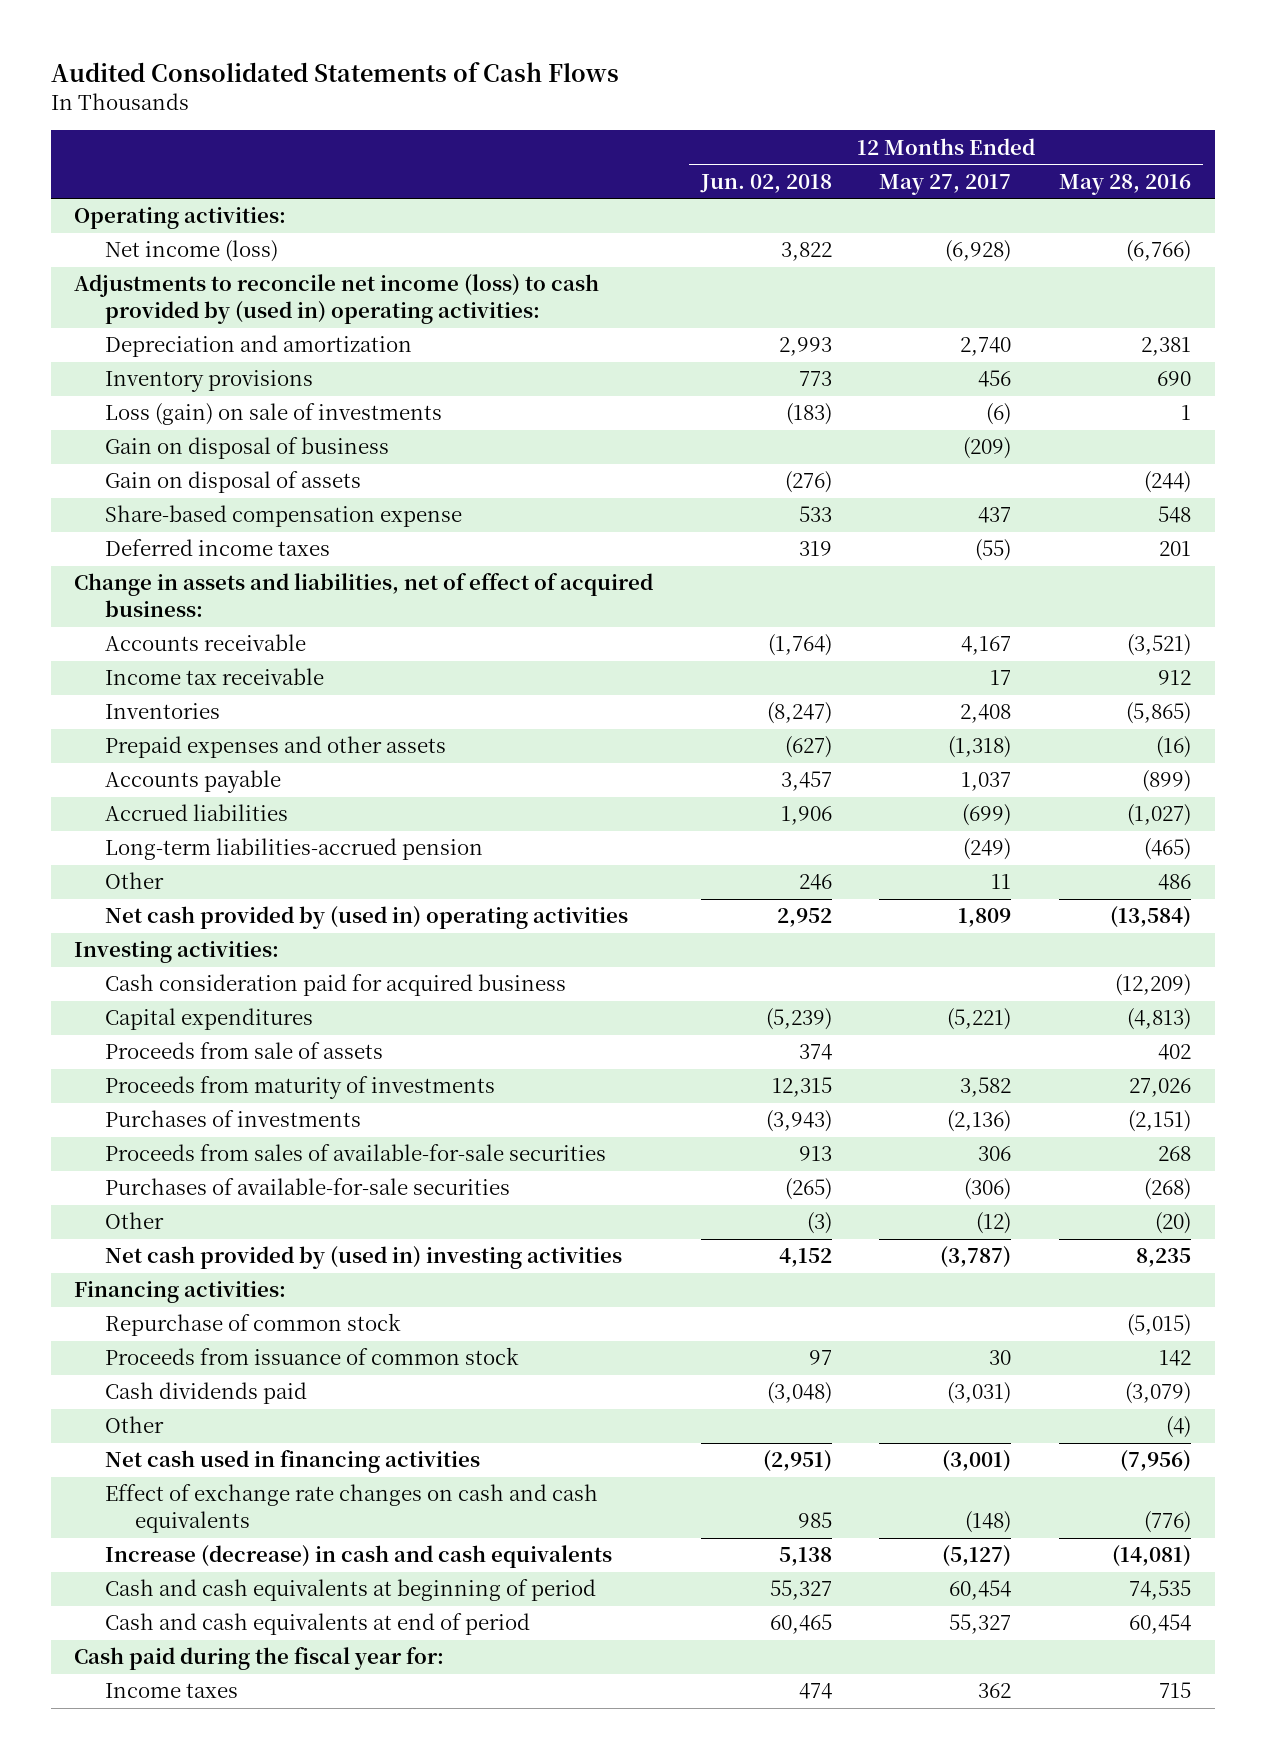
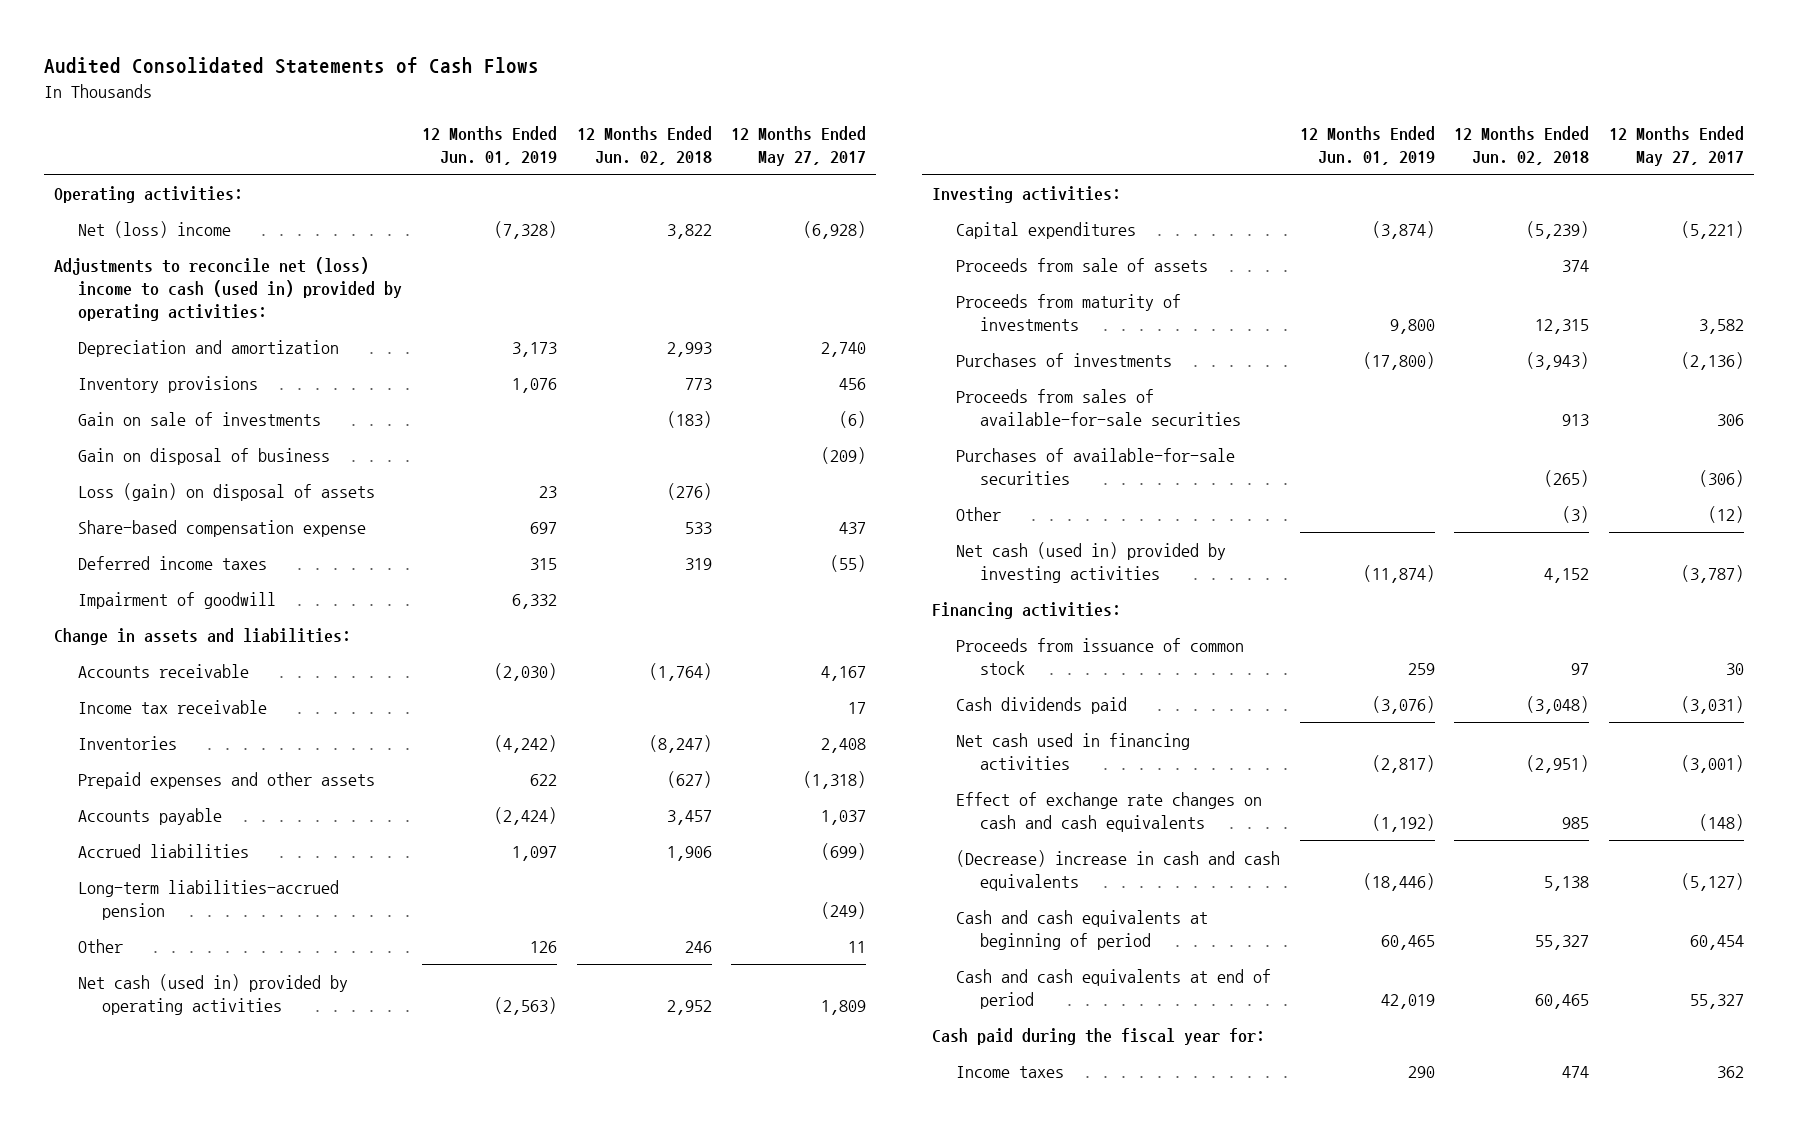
[1059,173,1192,195] May 28, 2016 -> none
none -> [421,126,557,165] 12 Months Ended Jun. 01, 2019
[104,240,278,263] Net income (loss) -> [78,220,232,238] Net (loss) income
[74,274,600,325] Adjustments to reconcile net income (loss) to cash provided by (used in) operating activities: -> [53,256,403,321] Adjustments to reconcile net (loss) income to cash (used in) provided by operating activities:
[104,403,442,426] Loss (gain) on sale of investments -> [78,411,322,426] Gain on sale of investments
[104,471,361,494] Gain on disposal of assets -> [78,482,376,501] Loss (gain) on disposal of assets
none -> [78,591,277,609] Impairment of goodwill
[74,573,654,618] Change in assets and liabilities, net of effect of acquired business: -> [53,627,351,645] Change in assets and liabilities:
[104,906,628,930] Net cash provided by (used in) operating activities -> [78,973,349,1015] Net cash (used in) provided by operating activities
[104,974,566,997] Cash consideration paid for acquired business -> none
[104,1246,622,1270] Net cash provided by (used in) investing activities -> [955,541,1226,583] Net cash (used in) provided by investing activities
[104,1313,401,1337] Repurchase of common stock -> none
[104,1416,164,1434] Other -> none
[104,1545,612,1569] Increase (decrease) in cash and cash equivalents -> [955,849,1280,891] (Decrease) increase in cash and cash equivalents

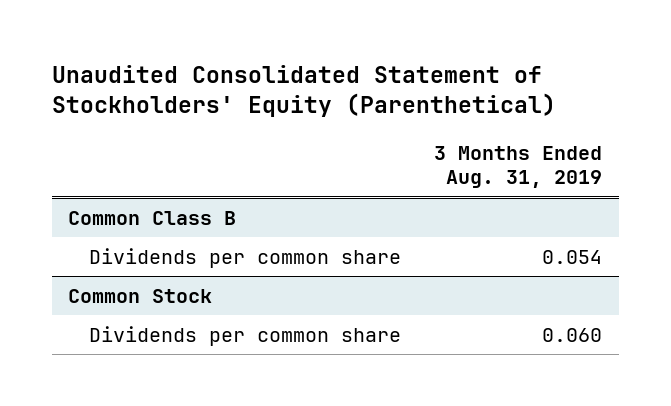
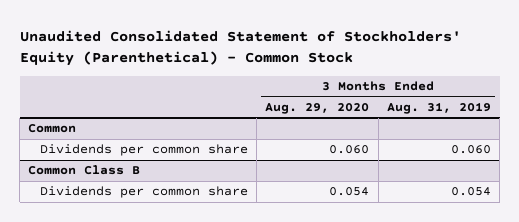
[51,64,556,118] Unaudited Consolidated Statement of Stockholders' Equity (Parenthetical) -> [19,29,461,66] Unaudited Consolidated Statement of Stockholders' Equity (Parenthetical) - Common Stock
none -> [265,103,370,115] Aug. 29, 2020
none -> [28,124,77,134] Common
none -> [39,144,248,157] Dividends per common share
[68,288,213,303] Common Stock -> none
[89,325,402,346] Dividends per common share -> none

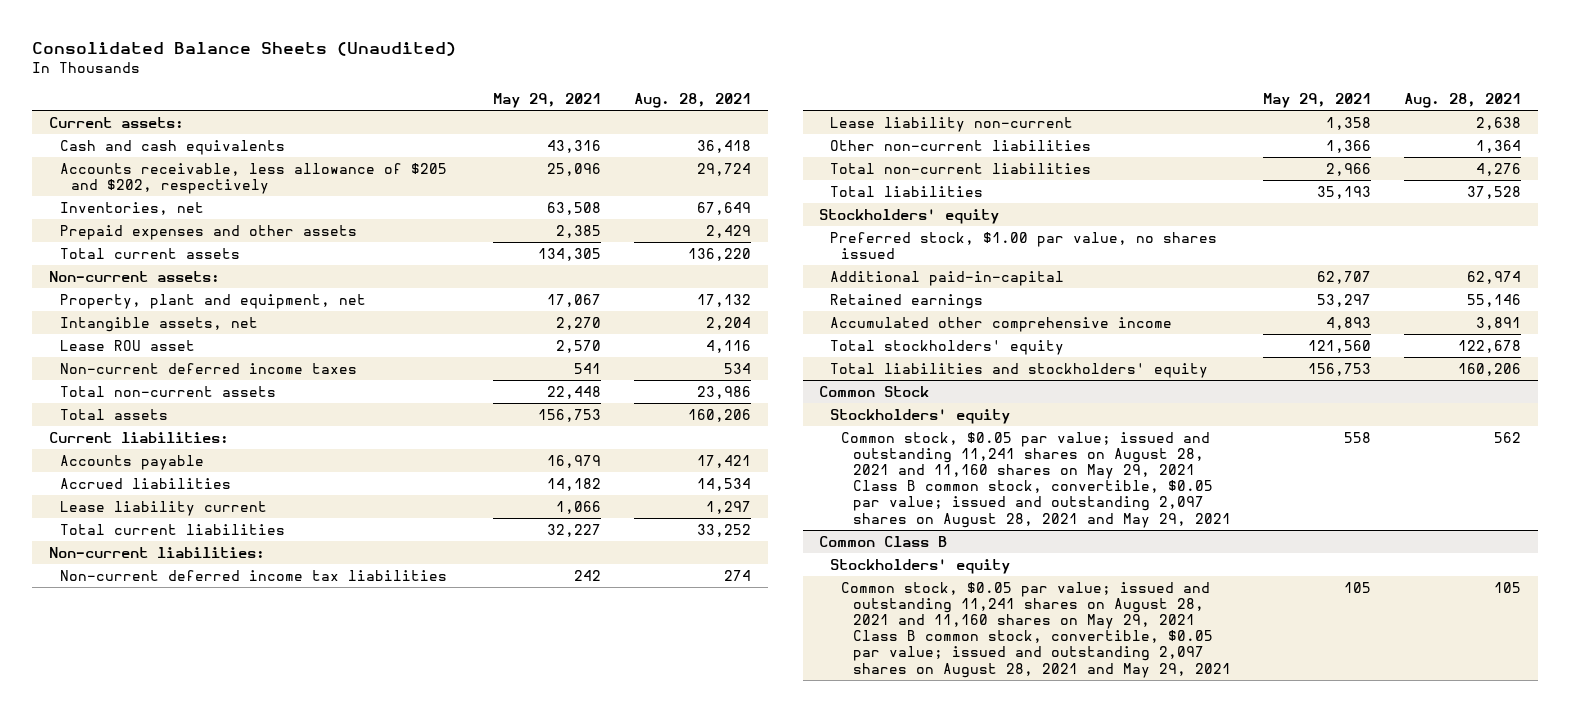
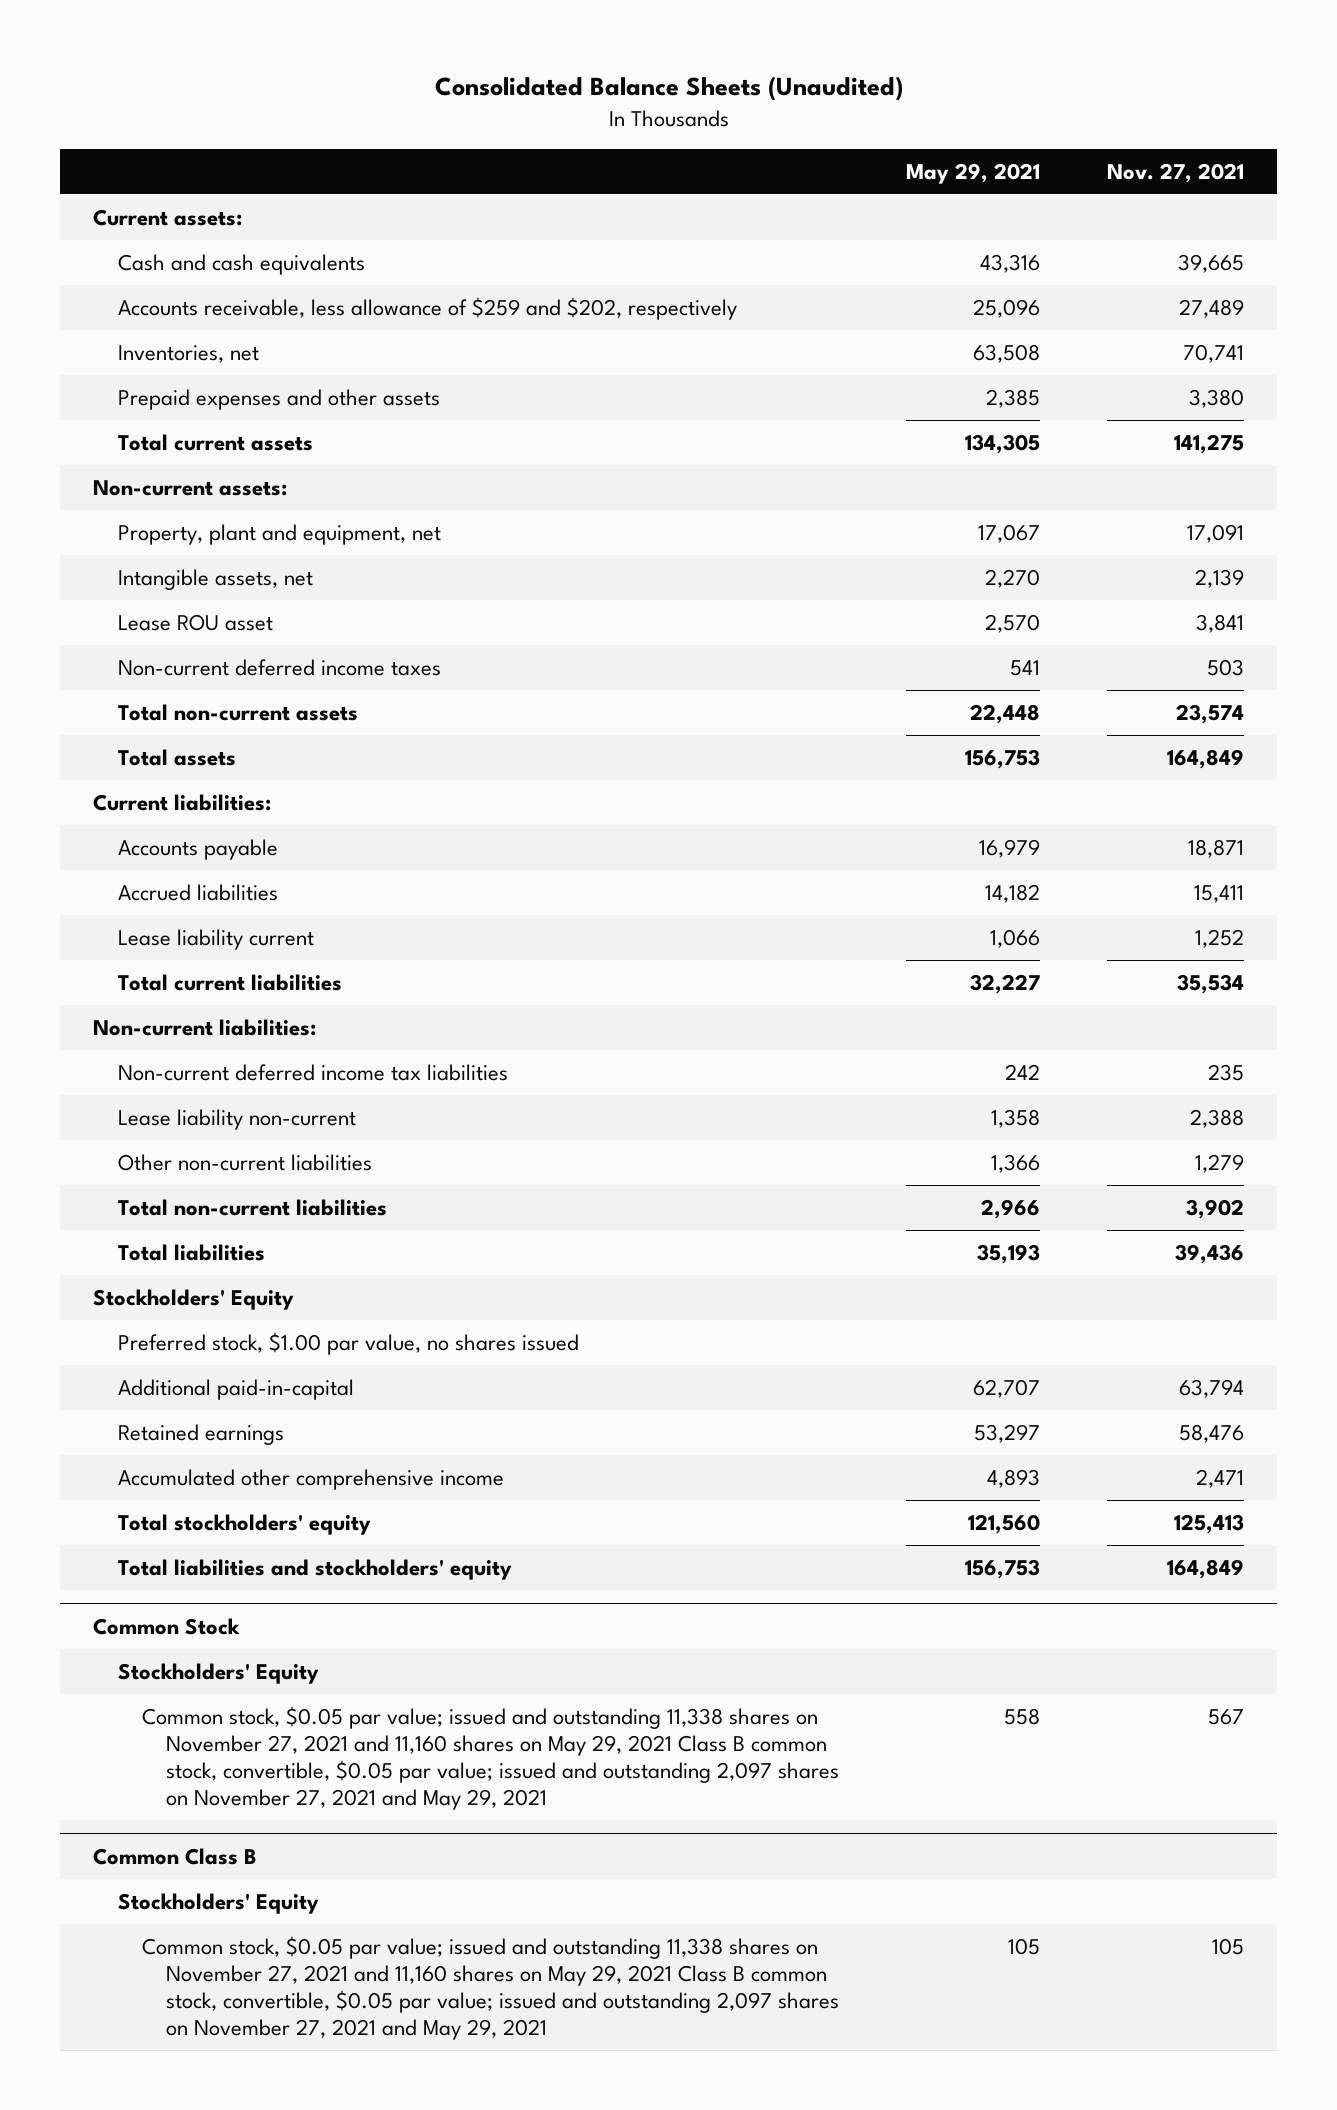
[634,92,752,108] Aug. 28, 2021 -> none
none -> [1106,162,1244,183] Nov. 27, 2021
[60,162,448,194] Accounts receivable, less allowance of $205 and $202, respectively -> [117,297,737,321] Accounts receivable, less allowance of $259 and $202, respectively
[818,208,999,224] Stockholders' equity -> [93,1289,295,1311] Stockholders' Equity
[830,408,1011,424] Stockholders' equity -> [117,1663,319,1685] Stockholders' Equity
[841,431,1231,528] Common stock, $0.05 par value; issued and outstanding 11,241 shares on August 28, 2021 and 11,160 shares on May 29, 2021 Class B common stock, convertible, $0.05 par value; issued and outstanding 2,097 shares on August 28, 2021 and May 29, 2021 -> [141,1706,840,1811] Common stock, $0.05 par value; issued and outstanding 11,338 shares on November 27, 2021 and 11,160 shares on May 29, 2021 Class B common stock, convertible, $0.05 par value; issued and outstanding 2,097 shares on November 27, 2021 and May 29, 2021
[830,558,1011,574] Stockholders' equity -> [117,1893,319,1915] Stockholders' Equity
[841,581,1231,678] Common stock, $0.05 par value; issued and outstanding 11,241 shares on August 28, 2021 and 11,160 shares on May 29, 2021 Class B common stock, convertible, $0.05 par value; issued and outstanding 2,097 shares on August 28, 2021 and May 29, 2021 -> [141,1936,840,2041] Common stock, $0.05 par value; issued and outstanding 11,338 shares on November 27, 2021 and 11,160 shares on May 29, 2021 Class B common stock, convertible, $0.05 par value; issued and outstanding 2,097 shares on November 27, 2021 and May 29, 2021

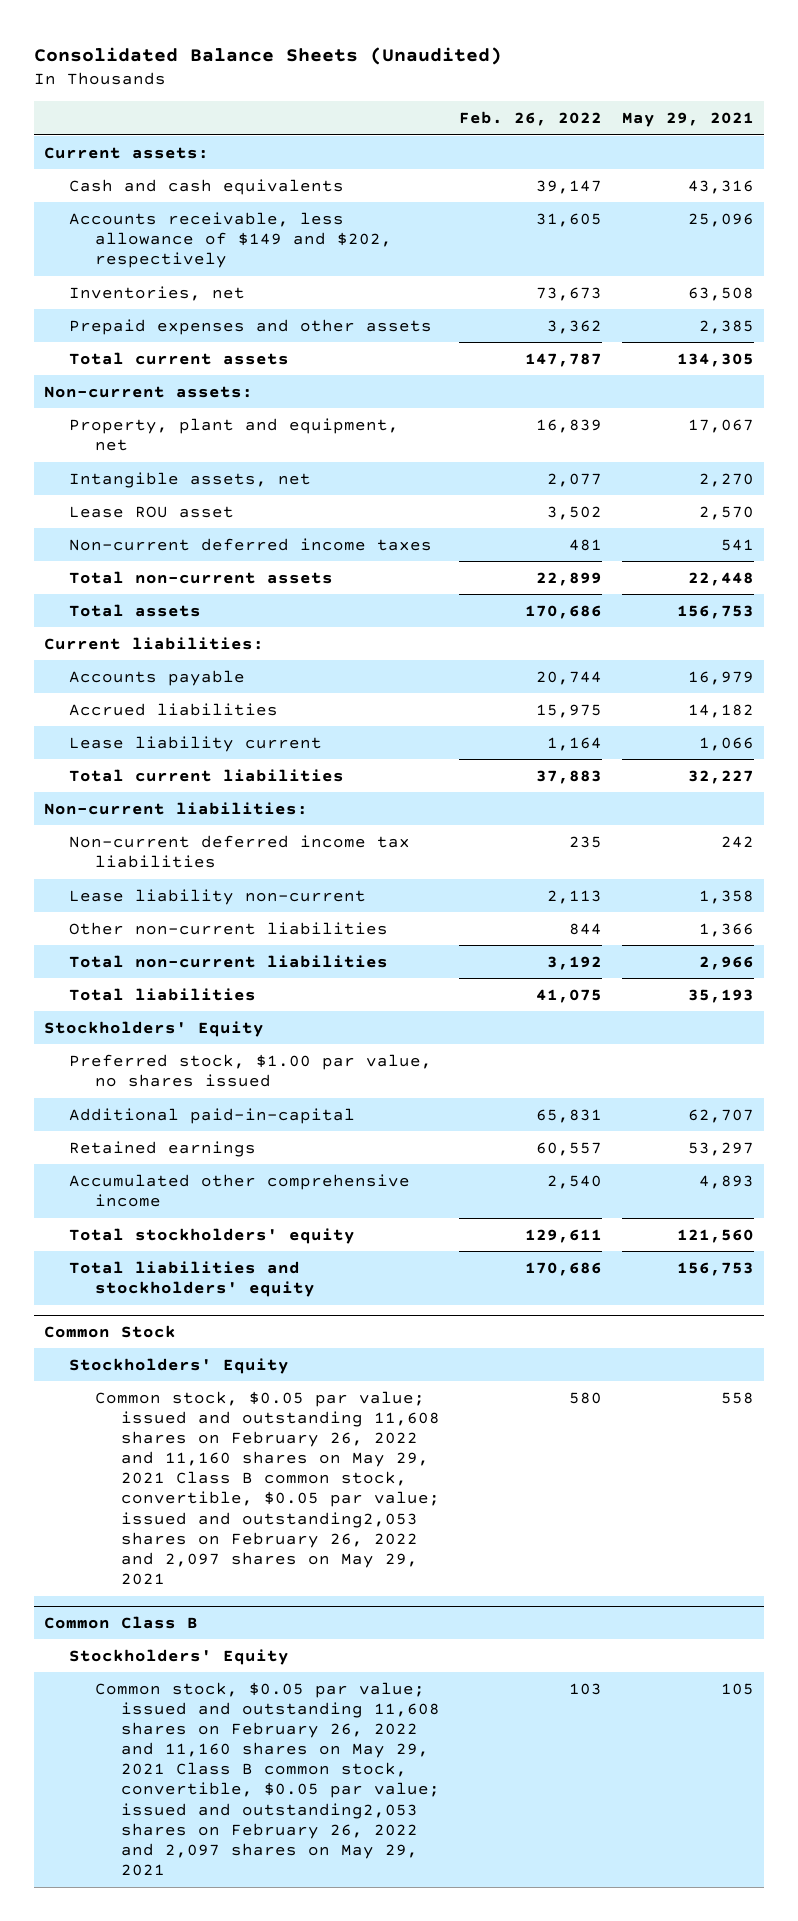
[1106,162,1244,183] Nov. 27, 2021 -> none
none -> [459,111,603,127] Feb. 26, 2022
[117,297,737,321] Accounts receivable, less allowance of $259 and $202, respectively -> [69,211,392,269] Accounts receivable, less allowance of $149 and $202, respectively
[141,1706,840,1811] Common stock, $0.05 par value; issued and outstanding 11,338 shares on November 27, 2021 and 11,160 shares on May 29, 2021 Class B common stock, convertible, $0.05 par value; issued and outstanding 2,097 shares on November 27, 2021 and May 29, 2021 -> [94,1390,440,1586] Common stock, $0.05 par value; issued and outstanding 11,608 shares on February 26, 2022 and 11,160 shares on May 29, 2021 Class B common stock, convertible, $0.05 par value; issued and outstanding2,053 shares on February 26, 2022 and 2,097 shares on May 29, 2021
[141,1936,840,2041] Common stock, $0.05 par value; issued and outstanding 11,338 shares on November 27, 2021 and 11,160 shares on May 29, 2021 Class B common stock, convertible, $0.05 par value; issued and outstanding 2,097 shares on November 27, 2021 and May 29, 2021 -> [94,1681,440,1877] Common stock, $0.05 par value; issued and outstanding 11,608 shares on February 26, 2022 and 11,160 shares on May 29, 2021 Class B common stock, convertible, $0.05 par value; issued and outstanding2,053 shares on February 26, 2022 and 2,097 shares on May 29, 2021

